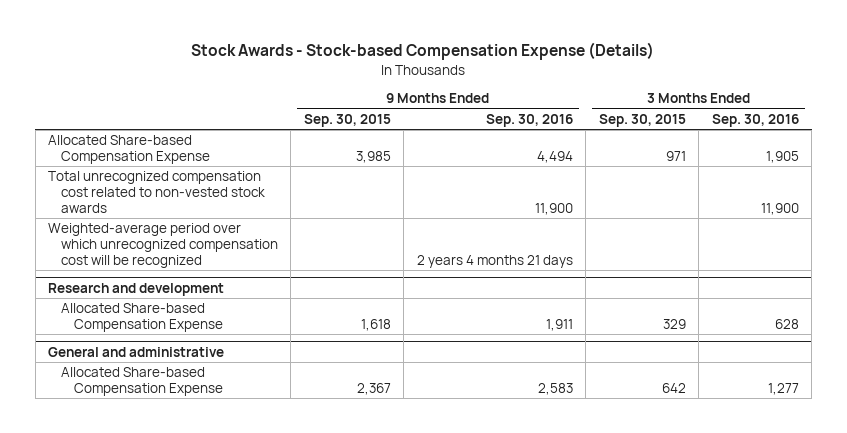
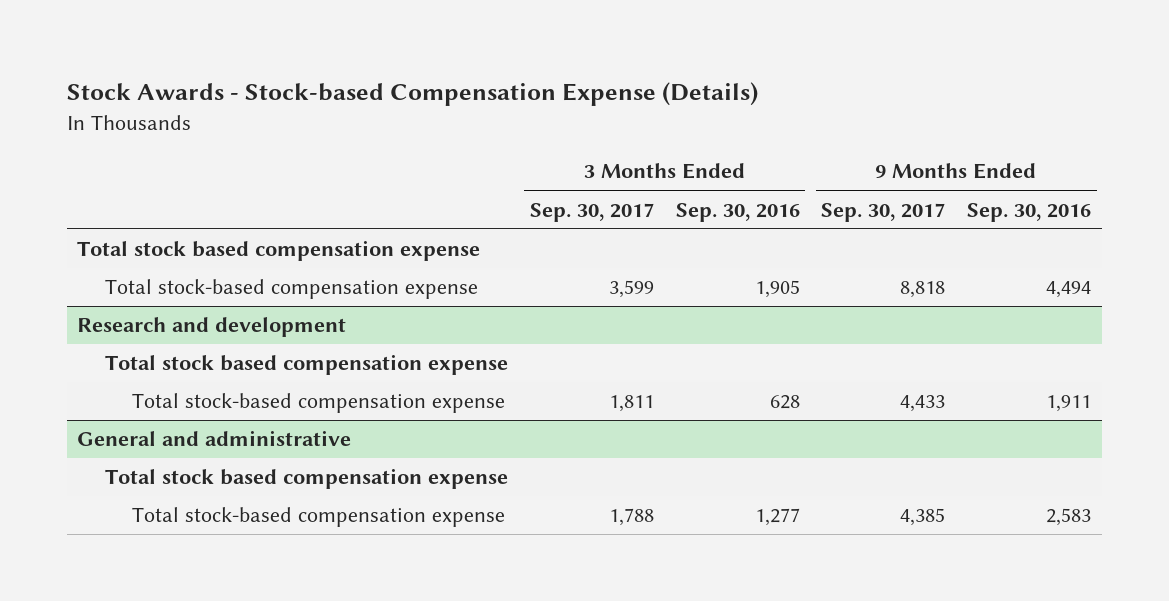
[303,113,391,127] Sep. 30, 2015 -> none
[598,113,686,127] Sep. 30, 2015 -> none
none -> [529,202,654,222] Sep. 30, 2017
none -> [821,202,946,222] Sep. 30, 2017
[47,171,265,214] Total unrecognized compensation cost related to non-vested stock awards -> none
[47,223,278,269] Weighted-average period over which unrecognized compensation cost will be recognized -> none
none -> [77,240,481,262] Total stock based compensation expense
[47,135,210,165] Allocated Share-based Compensation Expense -> [104,279,478,300] Total stock-based compensation expense
none -> [104,354,508,376] Total stock based compensation expense
[60,303,223,333] Allocated Share-based Compensation Expense -> [131,393,505,414] Total stock-based compensation expense
none -> [104,468,508,490] Total stock based compensation expense
[60,367,223,397] Allocated Share-based Compensation Expense -> [131,507,505,528] Total stock-based compensation expense

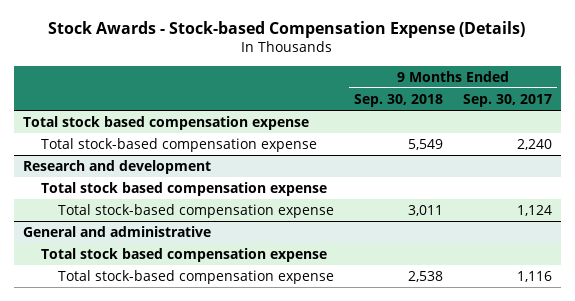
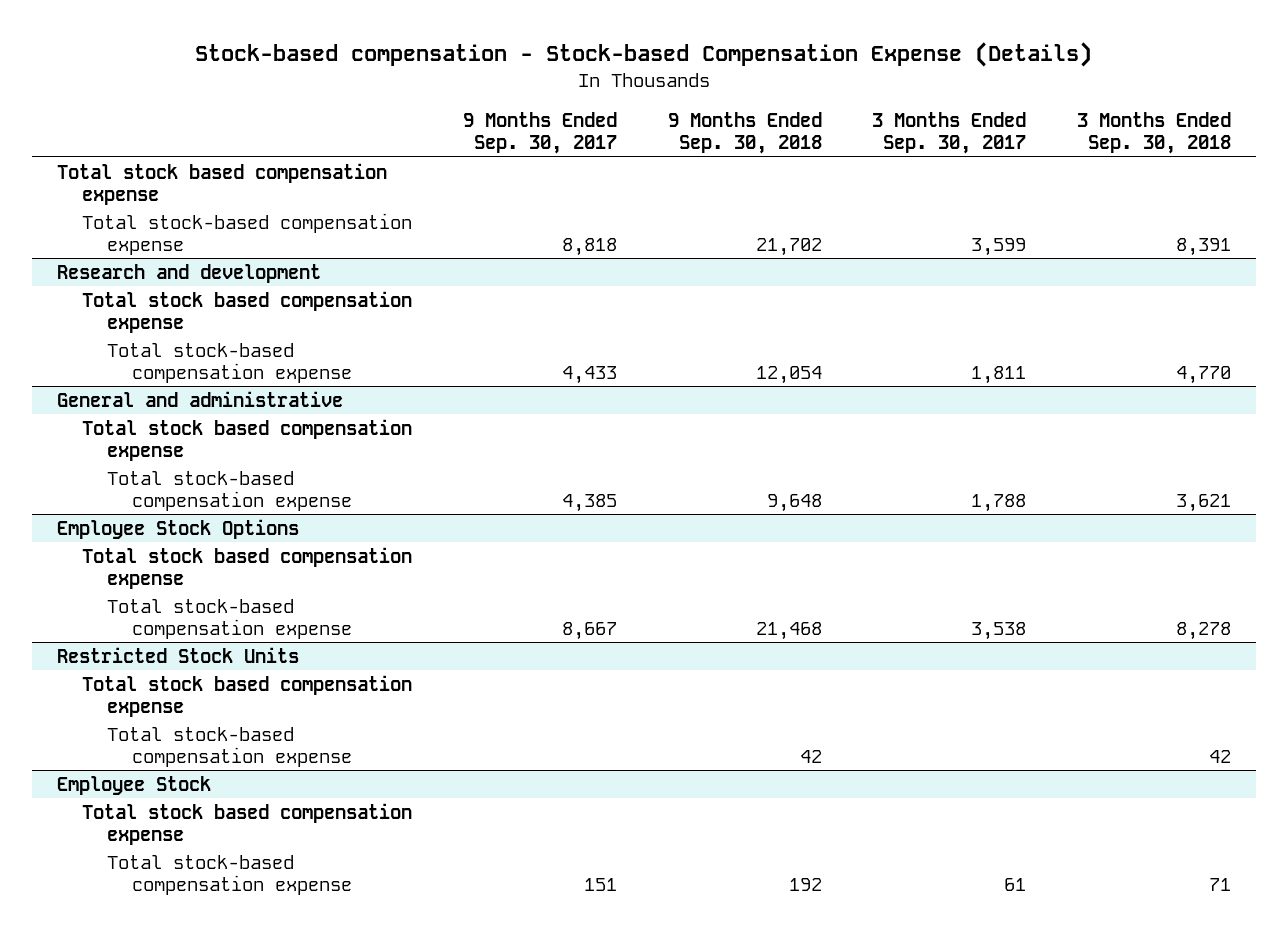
[48,21,526,39] Stock Awards - Stock-based Compensation Expense (Details) -> [194,42,1092,68] Stock-based compensation - Stock-based Compensation Expense (Details)
none -> [872,112,1027,155] 3 Months Ended Sep. 30, 2017
none -> [1076,112,1231,155] 3 Months Ended Sep. 30, 2018
[408,138,444,150] 5,549 -> [755,237,822,256] 21,702
[516,138,552,150] 2,240 -> [561,237,617,256] 8,818
[408,204,444,216] 3,011 -> [755,365,822,384] 12,054
[516,204,552,216] 1,124 -> [561,365,617,384] 4,433
[408,270,444,282] 2,538 -> [766,493,822,512] 9,648
[516,270,552,282] 1,116 -> [561,493,617,512] 4,385
none -> [57,518,300,539] Employee Stock Options
none -> [82,546,413,589] Total stock based compensation expense
none -> [107,598,353,639] Total stock-based compensation expense
none -> [57,646,300,663] Restricted Stock Units
none -> [82,674,413,717] Total stock based compensation expense
none -> [107,726,353,767] Total stock-based compensation expense
none -> [57,775,212,795] Employee Stock
none -> [82,802,413,845] Total stock based compensation expense
none -> [107,854,353,895] Total stock-based compensation expense

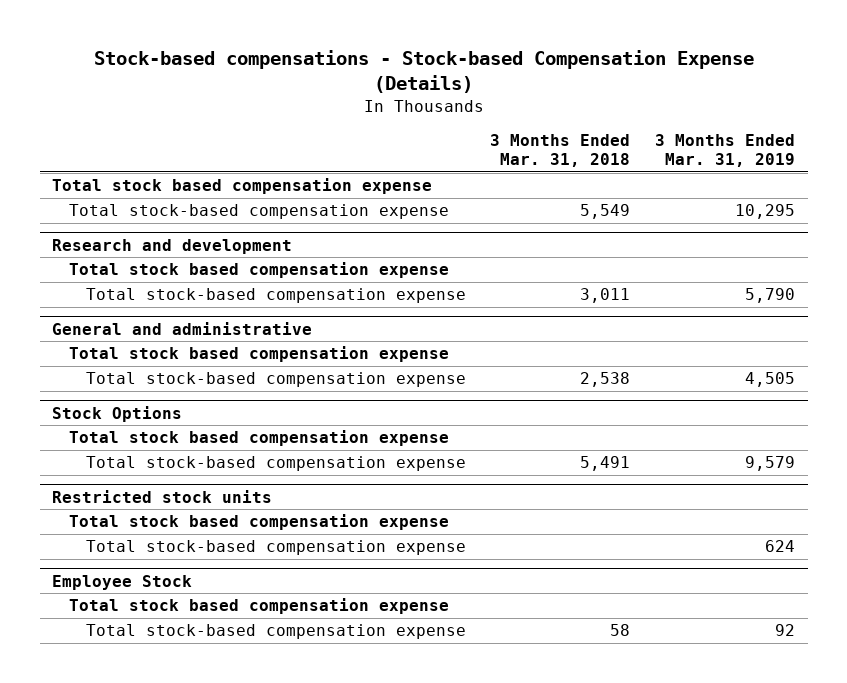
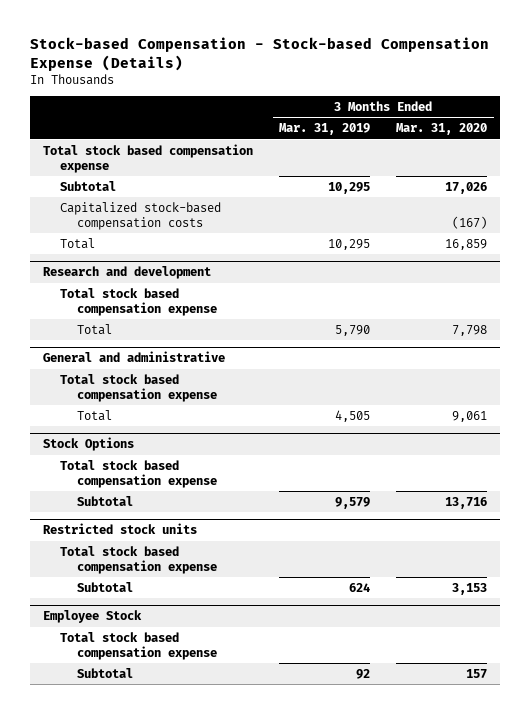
[93,49,754,93] Stock-based compensations - Stock-based Compensation Expense (Details) -> [30,37,490,71] Stock-based Compensation - Stock-based Compensation Expense (Details)
[490,134,631,168] 3 Months Ended Mar. 31, 2018 -> none
none -> [396,123,488,136] Mar. 31, 2020
none -> [60,180,117,191] Subtotal
none -> [60,201,222,230] Capitalized stock-based compensation costs
[68,204,449,220] Total stock-based compensation expense -> [60,237,96,249] Total
[85,288,466,304] Total stock-based compensation expense -> [77,323,113,335] Total
[85,372,466,388] Total stock-based compensation expense -> [77,409,113,421] Total
[85,456,466,472] Total stock-based compensation expense -> [77,495,134,506] Subtotal
[85,540,466,556] Total stock-based compensation expense -> [77,581,134,592] Subtotal
[85,624,466,640] Total stock-based compensation expense -> none
none -> [77,667,134,678] Subtotal

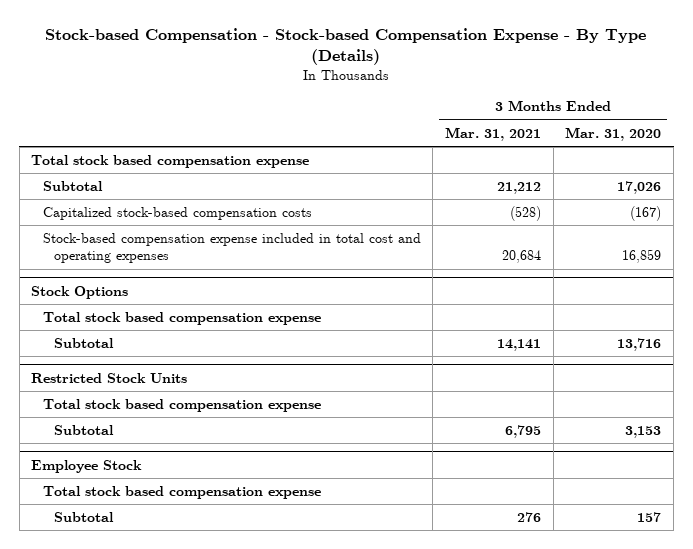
[30,37,490,71] Stock-based Compensation - Stock-based Compensation Expense (Details) -> [45,28,647,66] Stock-based Compensation - Stock-based Compensation Expense - By Type (Details)
[279,123,371,136] Mar. 31, 2019 -> none
none -> [444,126,541,141] Mar. 31, 2021
[43,266,212,280] Research and development -> none
[60,287,218,316] Total stock based compensation expense -> none
[77,323,113,335] Total -> none
[43,351,226,363] General and administrative -> none
[60,373,218,402] Total stock based compensation expense -> none
[77,409,113,421] Total -> none
[60,237,96,249] Total -> [42,232,421,264] Stock-based compensation expense included in total cost and operating expenses
[43,523,198,535] Restricted stock units -> [31,372,188,383] Restricted Stock Units

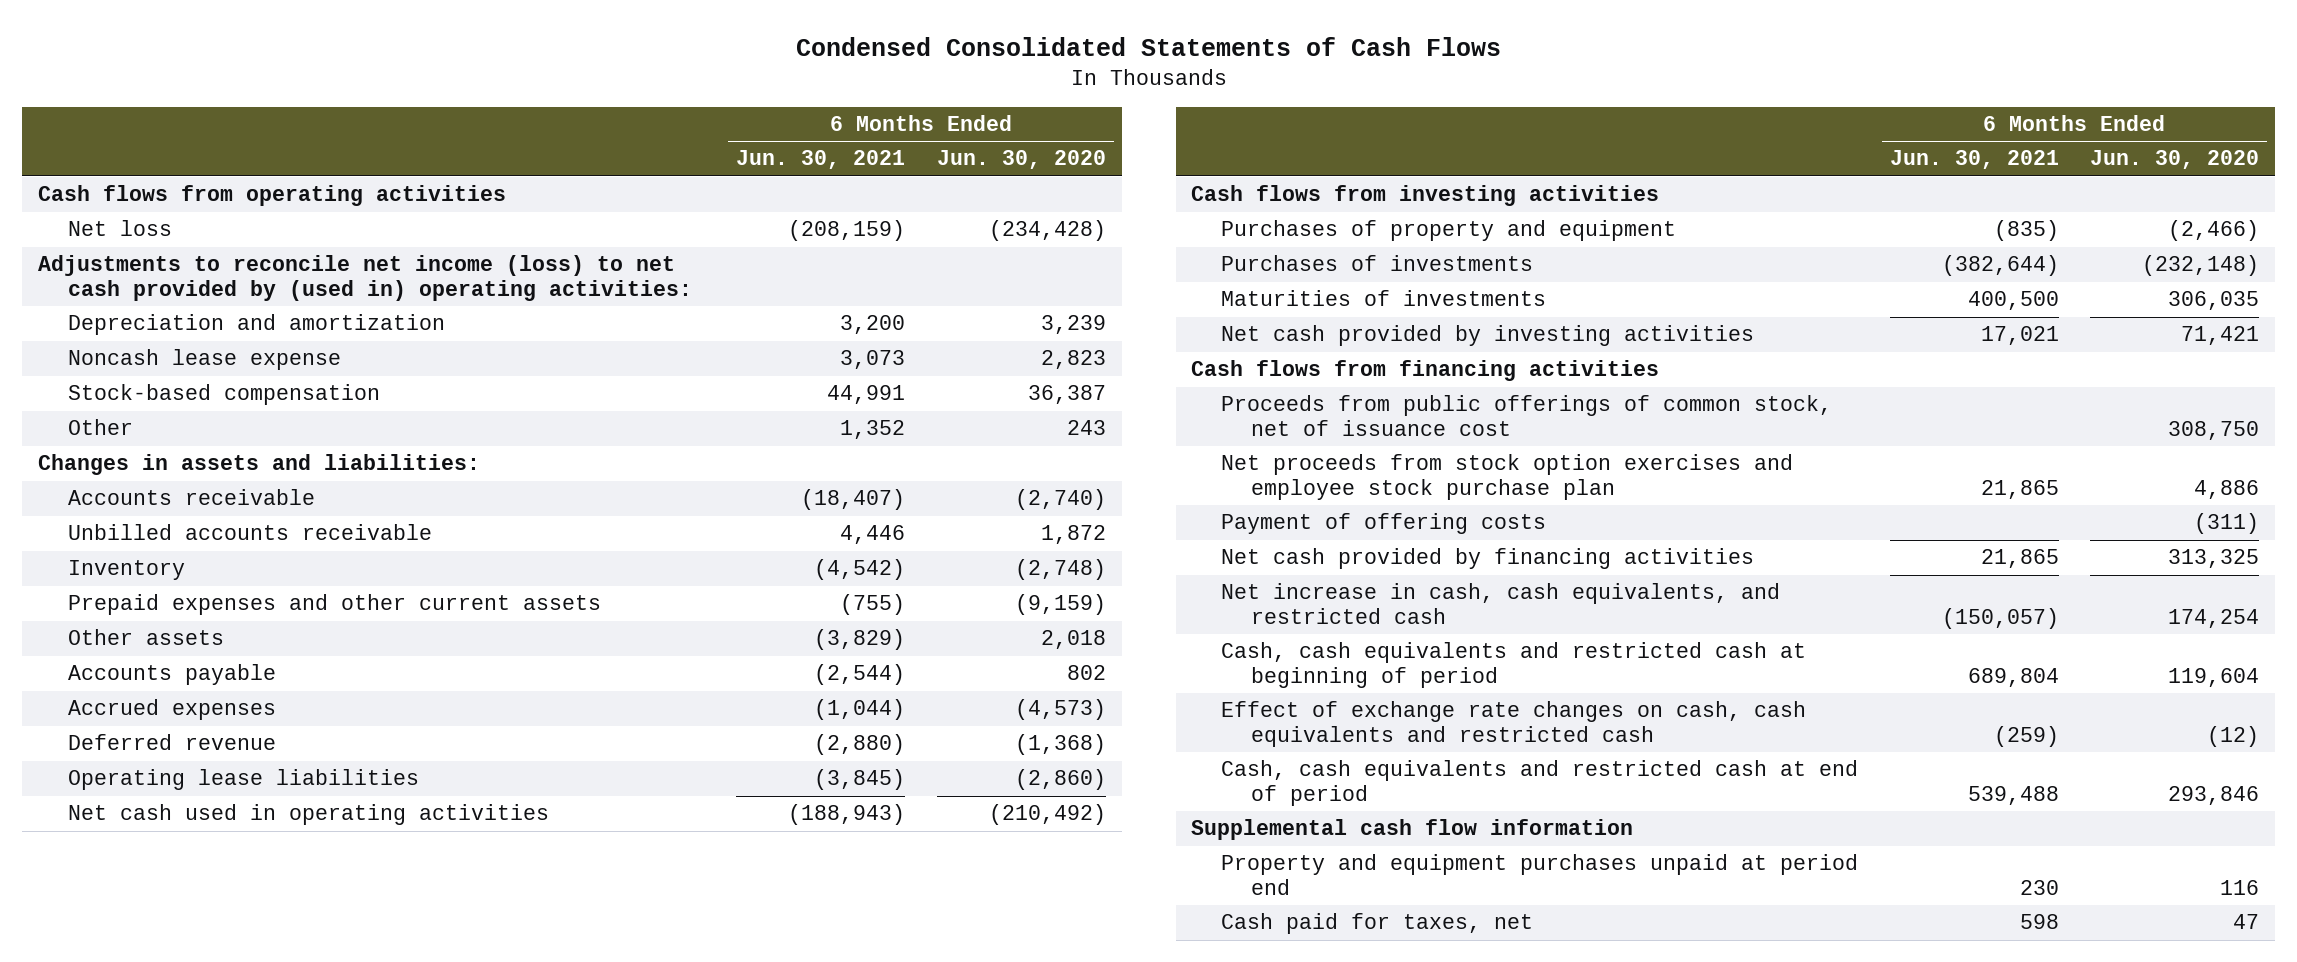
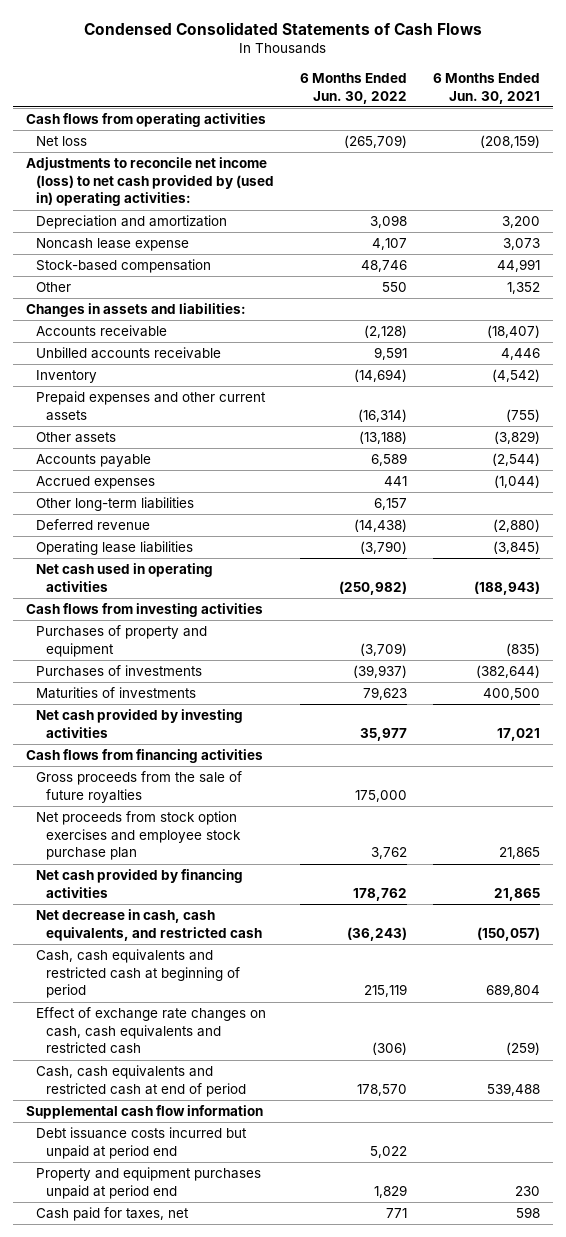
[936,150,1106,170] Jun. 30, 2020 -> none
none -> [299,72,407,104] 6 Months Ended Jun. 30, 2022
none -> [36,497,195,512] Other long-term liabilities
[1221,395,1833,437] Proceeds from public offerings of common stock, net of issuance cost -> none
none -> [36,771,243,803] Gross proceeds from the sale of future royalties
[1221,513,1547,535] Payment of offering costs -> none
[1221,583,1781,625] Net increase in cash, cash equivalents, and restricted cash -> [36,909,262,941] Net decrease in cash, cash equivalents, and restricted cash
none -> [36,1127,248,1159] Debt issuance costs incurred but unpaid at period end

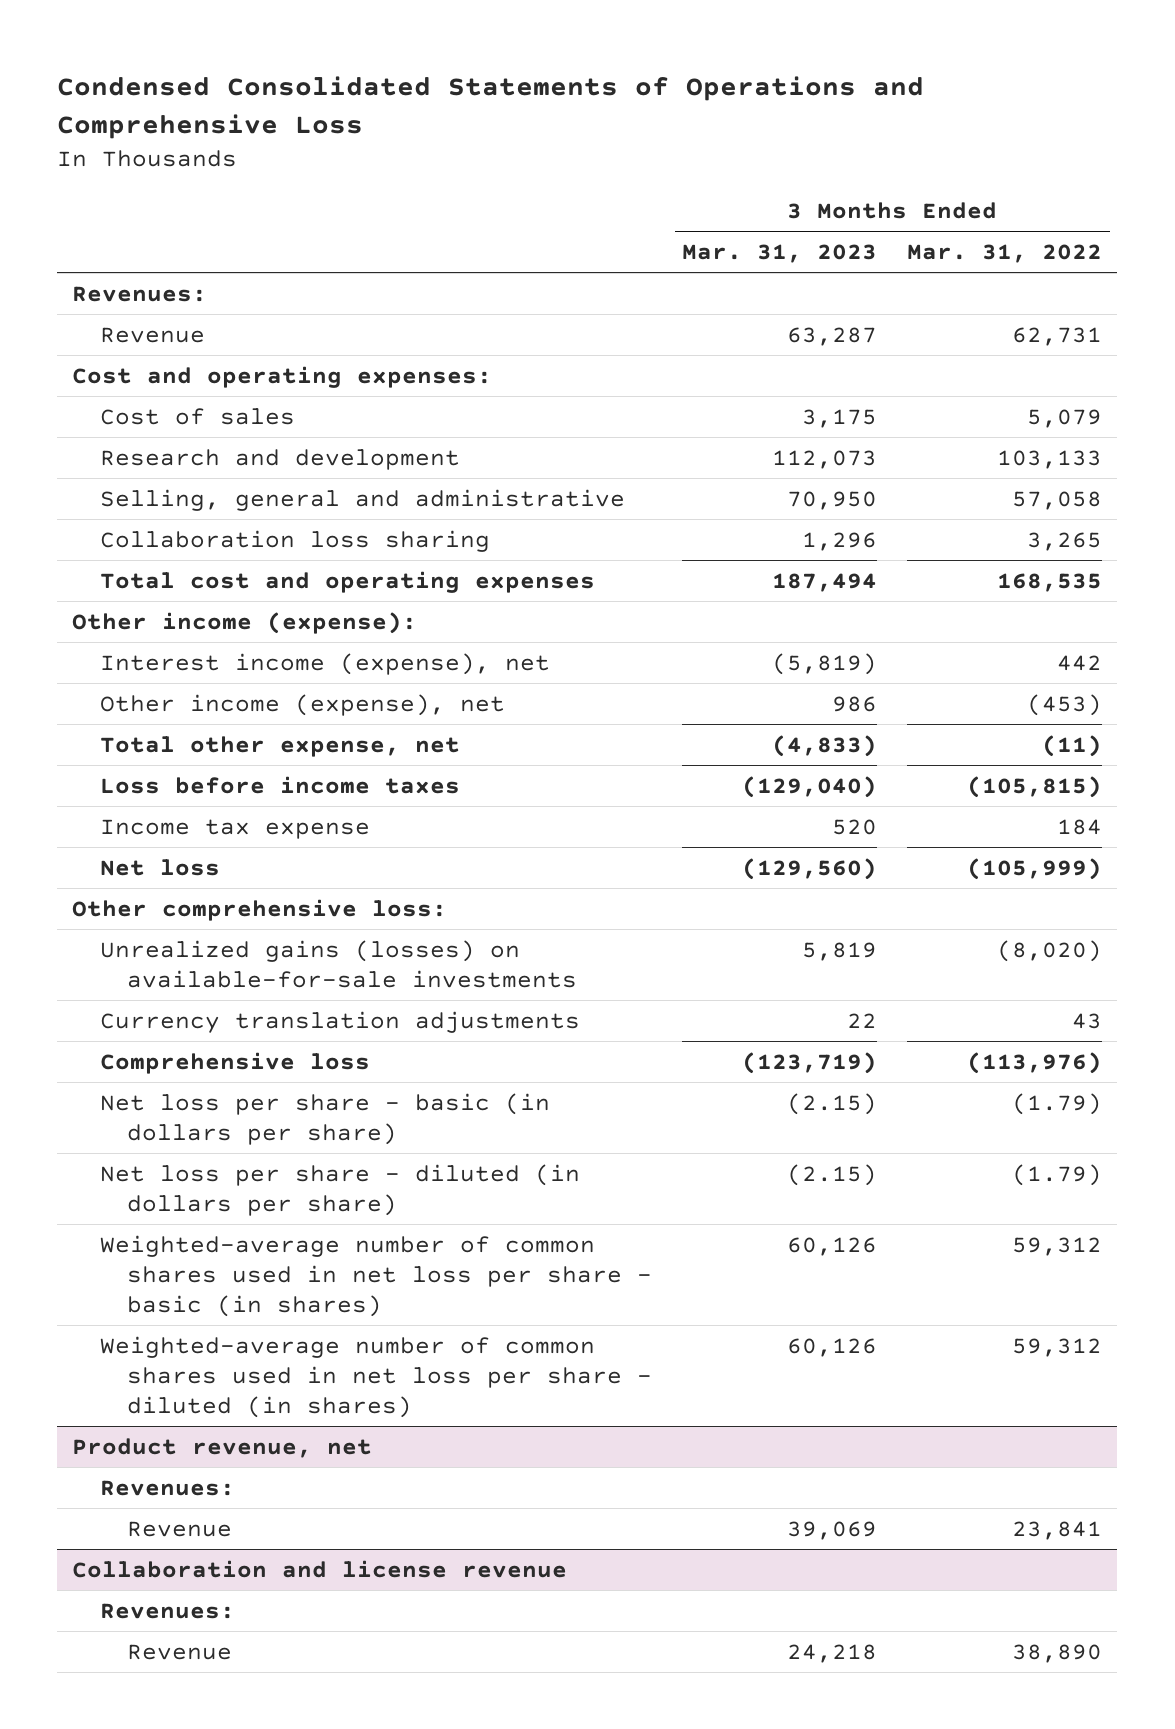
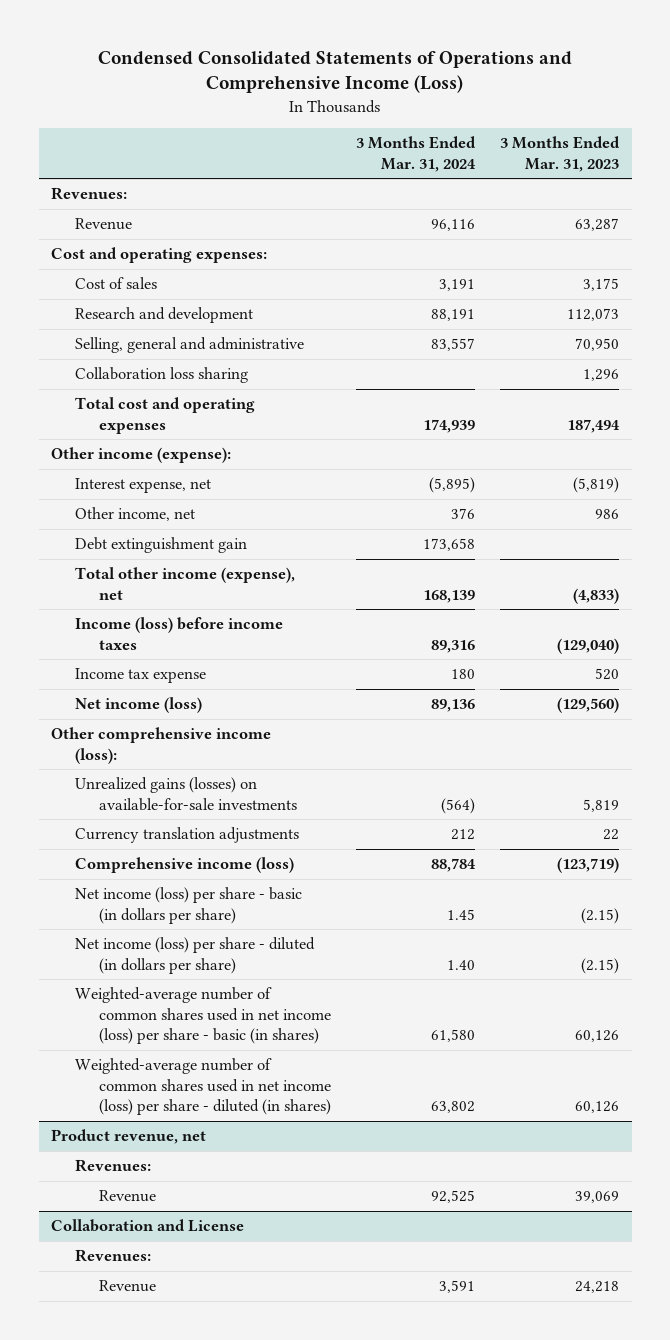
[57,76,925,140] Condensed Consolidated Statements of Operations and Comprehensive Loss -> [98,51,573,94] Condensed Consolidated Statements of Operations and Comprehensive Income (Loss)
[907,244,1103,264] Mar. 31, 2022 -> none
none -> [356,136,477,172] 3 Months Ended Mar. 31, 2024
[99,652,550,675] Interest income (expense), net -> [75,478,212,494] Interest expense, net
[99,693,505,716] Other income (expense), net -> [75,507,196,522] Other income, net
none -> [75,537,248,554] Debt extinguishment gain
[99,735,460,757] Total other expense, net -> [75,567,296,600] Total other income (expense), net
[99,775,460,794] Loss before income taxes -> [75,617,284,650] Income (loss) before income taxes
[99,858,220,876] Net loss -> [75,697,203,714] Net income (loss)
[72,898,448,921] Other comprehensive loss: -> [51,727,272,764] Other comprehensive income (loss):
[99,1051,370,1074] Comprehensive loss -> [75,857,295,874] Comprehensive income (loss)
[99,1092,550,1145] Net loss per share - basic (in dollars per share) -> [75,887,303,924] Net income (loss) per share - basic (in dollars per share)
[99,1163,580,1216] Net loss per share - diluted (in dollars per share) -> [75,937,316,974] Net income (loss) per share - diluted (in dollars per share)
[99,1234,653,1317] Weighted-average number of common shares used in net loss per share - basic (in shares) -> [75,987,332,1045] Weighted-average number of common shares used in net income (loss) per share - basic (in shares)
[99,1335,653,1418] Weighted-average number of common shares used in net loss per share - diluted (in shares) -> [75,1058,332,1116] Weighted-average number of common shares used in net income (loss) per share - diluted (in shares)
[72,1559,568,1578] Collaboration and license revenue -> [51,1219,245,1233] Collaboration and License

